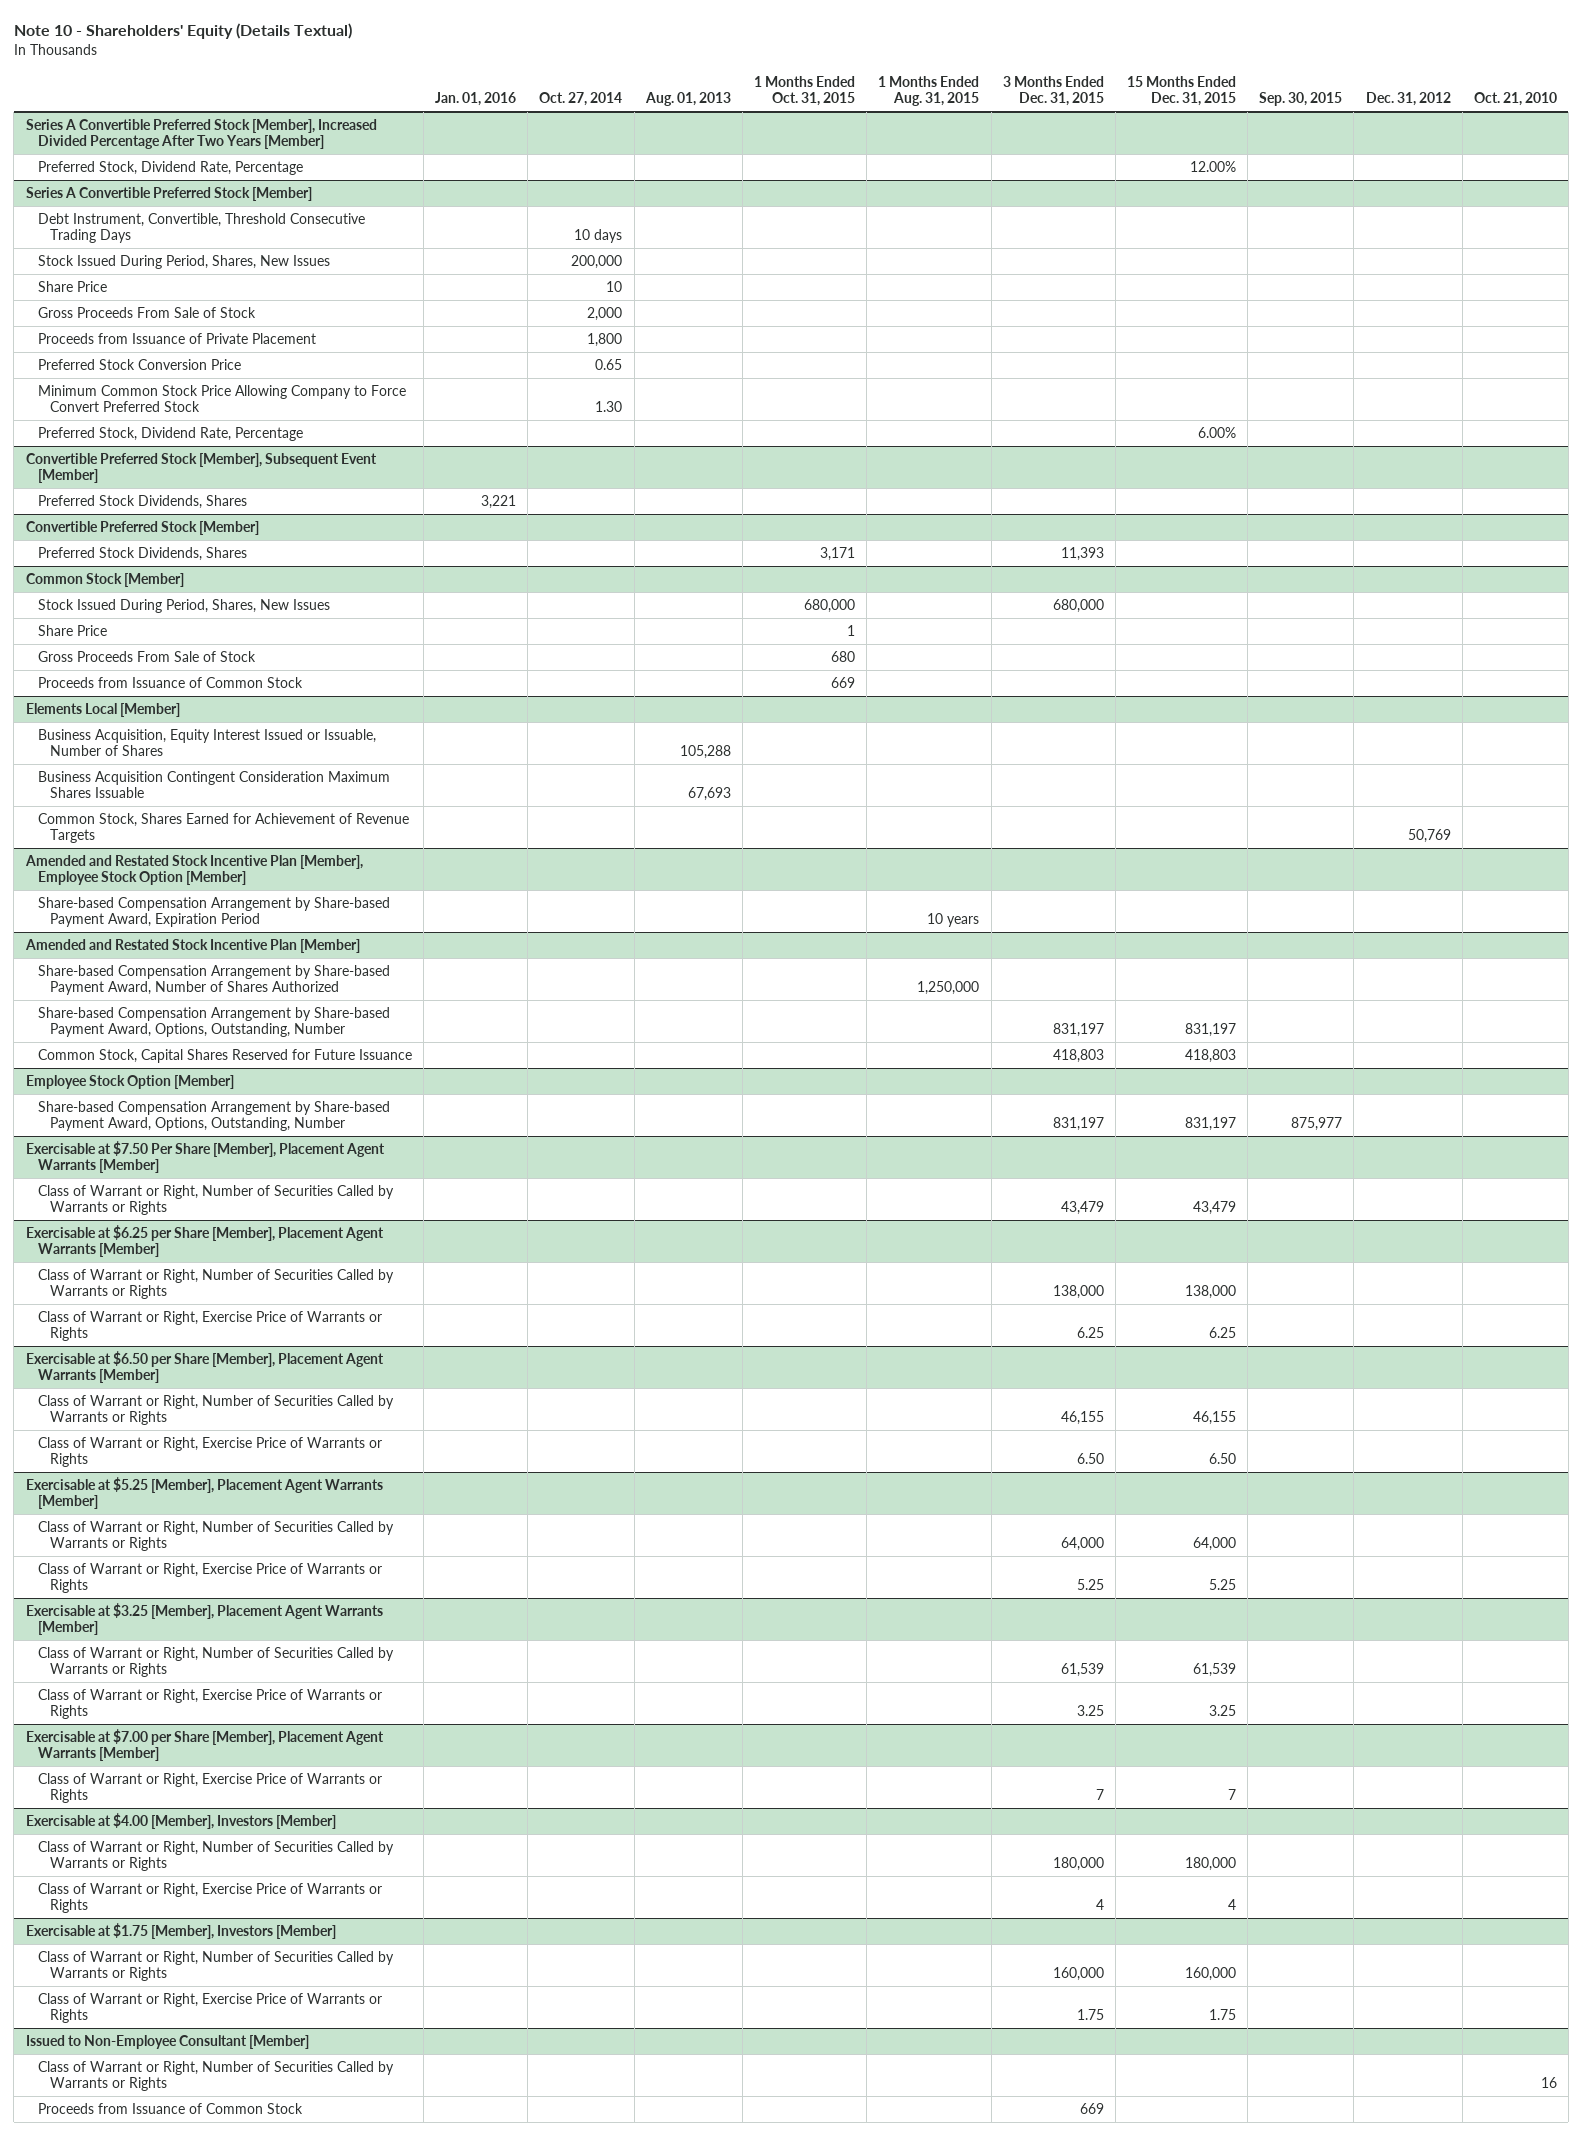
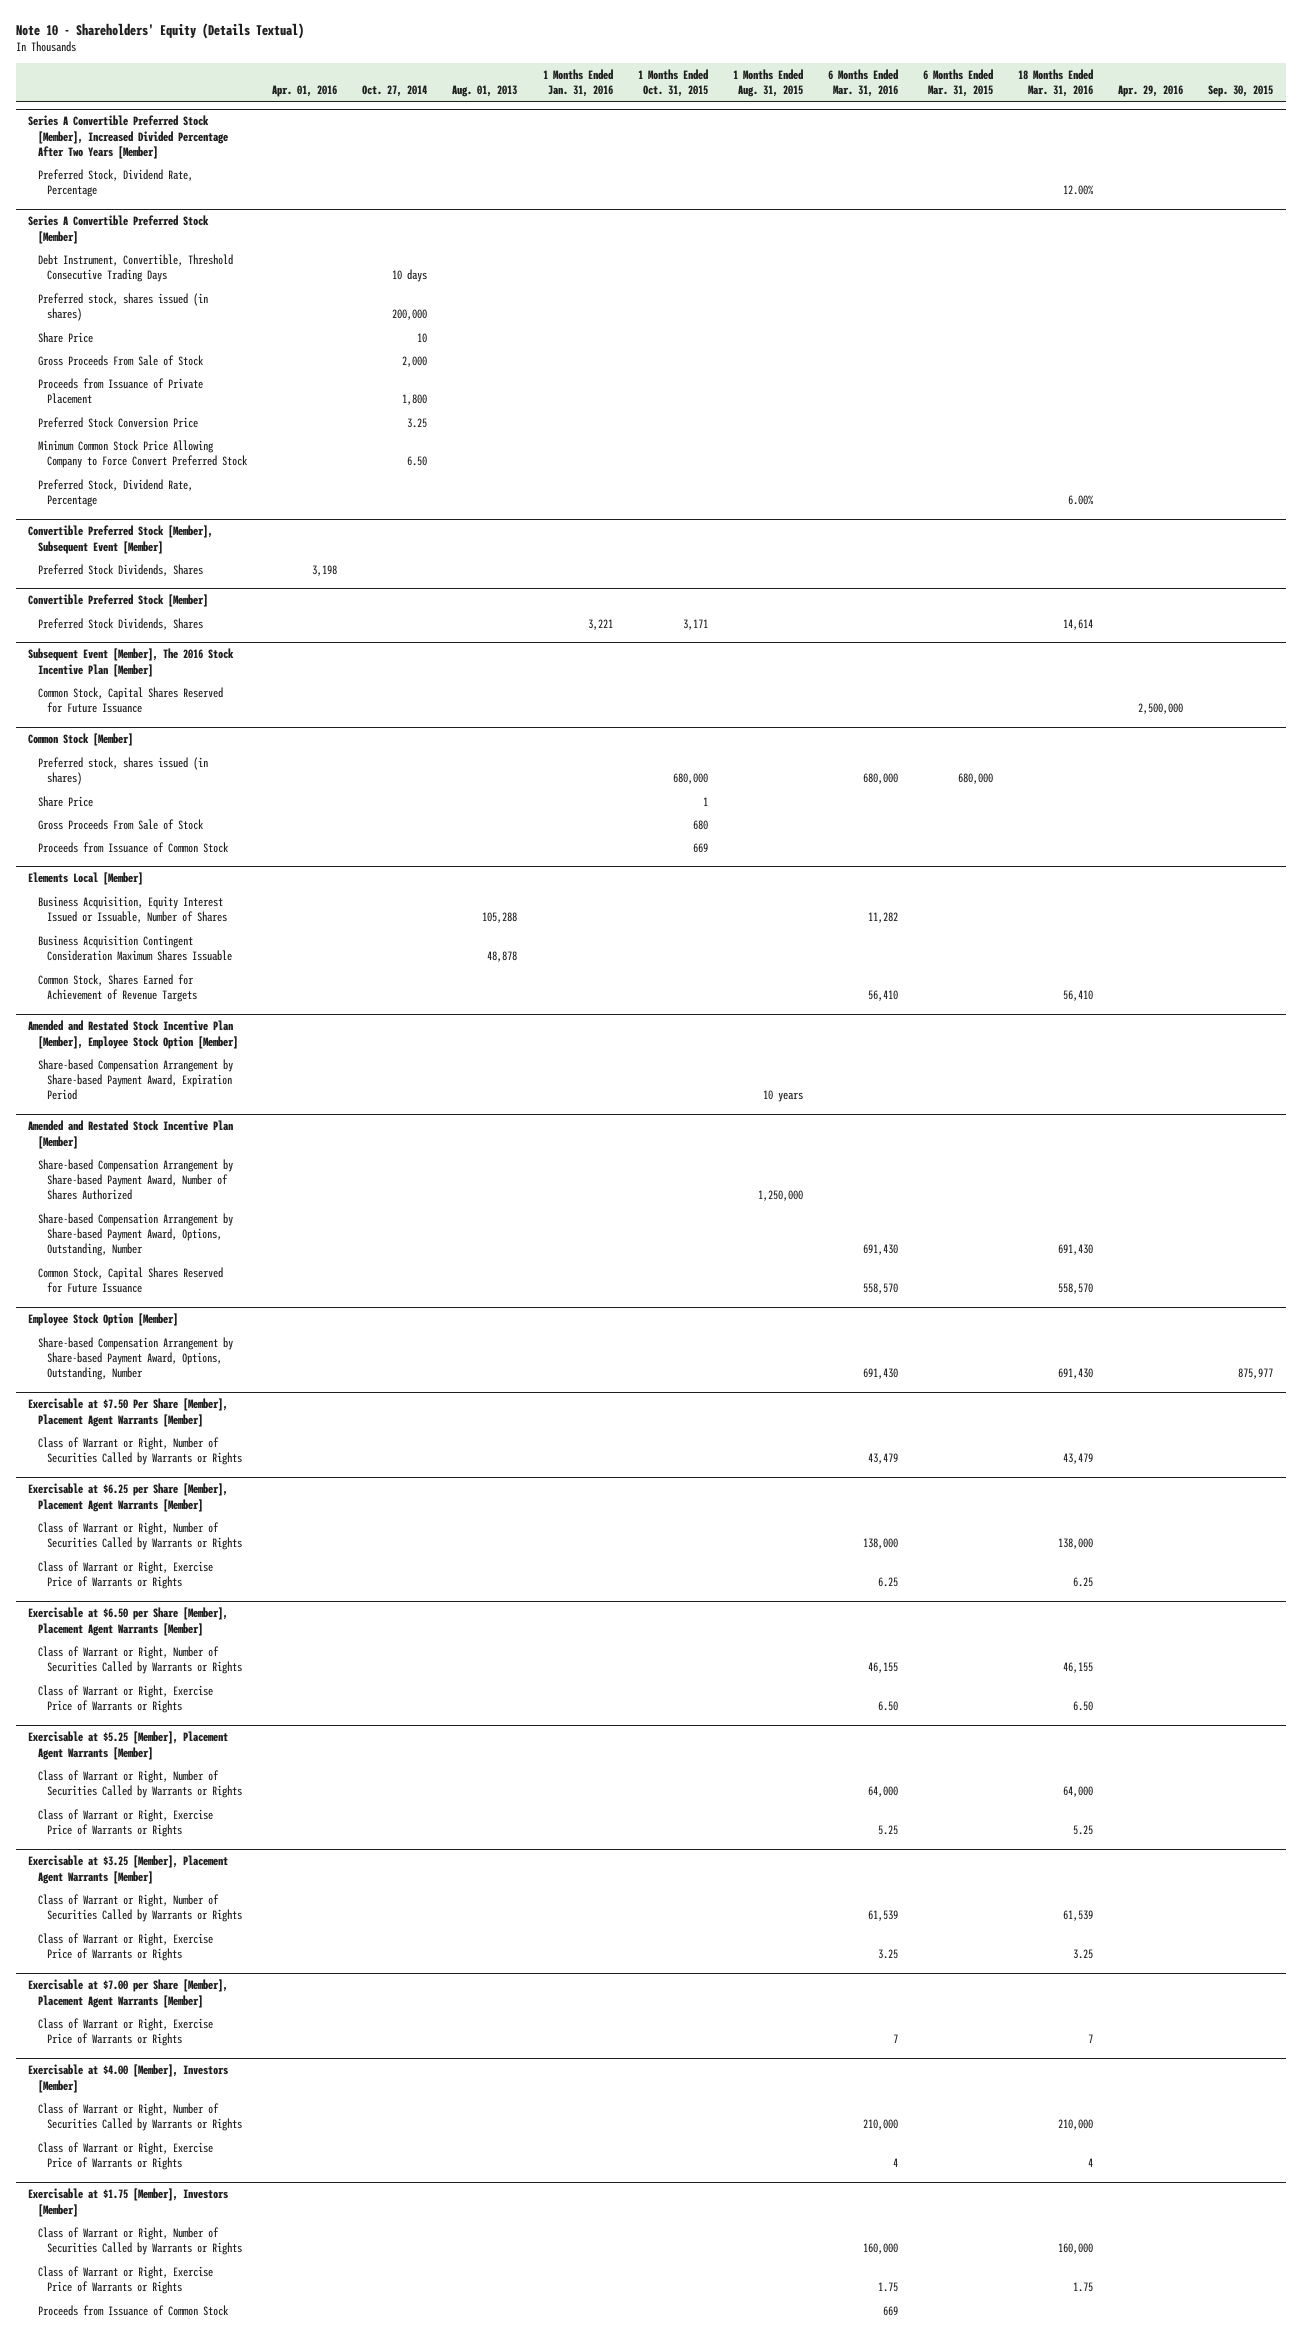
[435,92,517,107] Jan. 01, 2016 -> none
[1002,75,1104,107] 3 Months Ended Dec. 31, 2015 -> none
[1126,75,1236,107] 15 Months Ended Dec. 31, 2015 -> none
[1365,92,1451,107] Dec. 31, 2012 -> none
[1473,92,1557,107] Oct. 21, 2010 -> none
none -> [272,84,338,97] Apr. 01, 2016
none -> [542,68,613,97] 1 Months Ended Jan. 31, 2016
none -> [827,68,898,97] 6 Months Ended Mar. 31, 2016
none -> [923,68,994,97] 6 Months Ended Mar. 31, 2015
none -> [1018,68,1094,97] 18 Months Ended Mar. 31, 2016
none -> [1118,84,1184,97] Apr. 29, 2016
[37,255,330,270] Stock Issued During Period, Shares, New Issues -> [37,292,208,322] Preferred stock, shares issued (in shares)
[595,359,623,371] 0.65 -> [407,417,428,428] 3.25
[595,401,623,413] 1.30 -> [407,456,428,467] 6.50
none -> [28,648,235,677] Subsequent Event [Member], The 2016 Stock Incentive Plan [Member]
none -> [37,686,223,714] Common Stock, Capital Shares Reserved for Future Issuance
[37,599,330,614] Stock Issued During Period, Shares, New Issues -> [37,756,208,786] Preferred stock, shares issued (in shares)
[687,787,731,802] 67,693 -> [487,951,518,963] 48,878
[25,2035,309,2050] Issued to Non-Employee Consultant [Member] -> none
[37,2061,394,2092] Class of Warrant or Right, Number of Securities Called by Warrants or Rights -> none
[37,2103,303,2115] Proceeds from Issuance of Common Stock -> none
none -> [37,2304,229,2316] Proceeds from Issuance of Common Stock

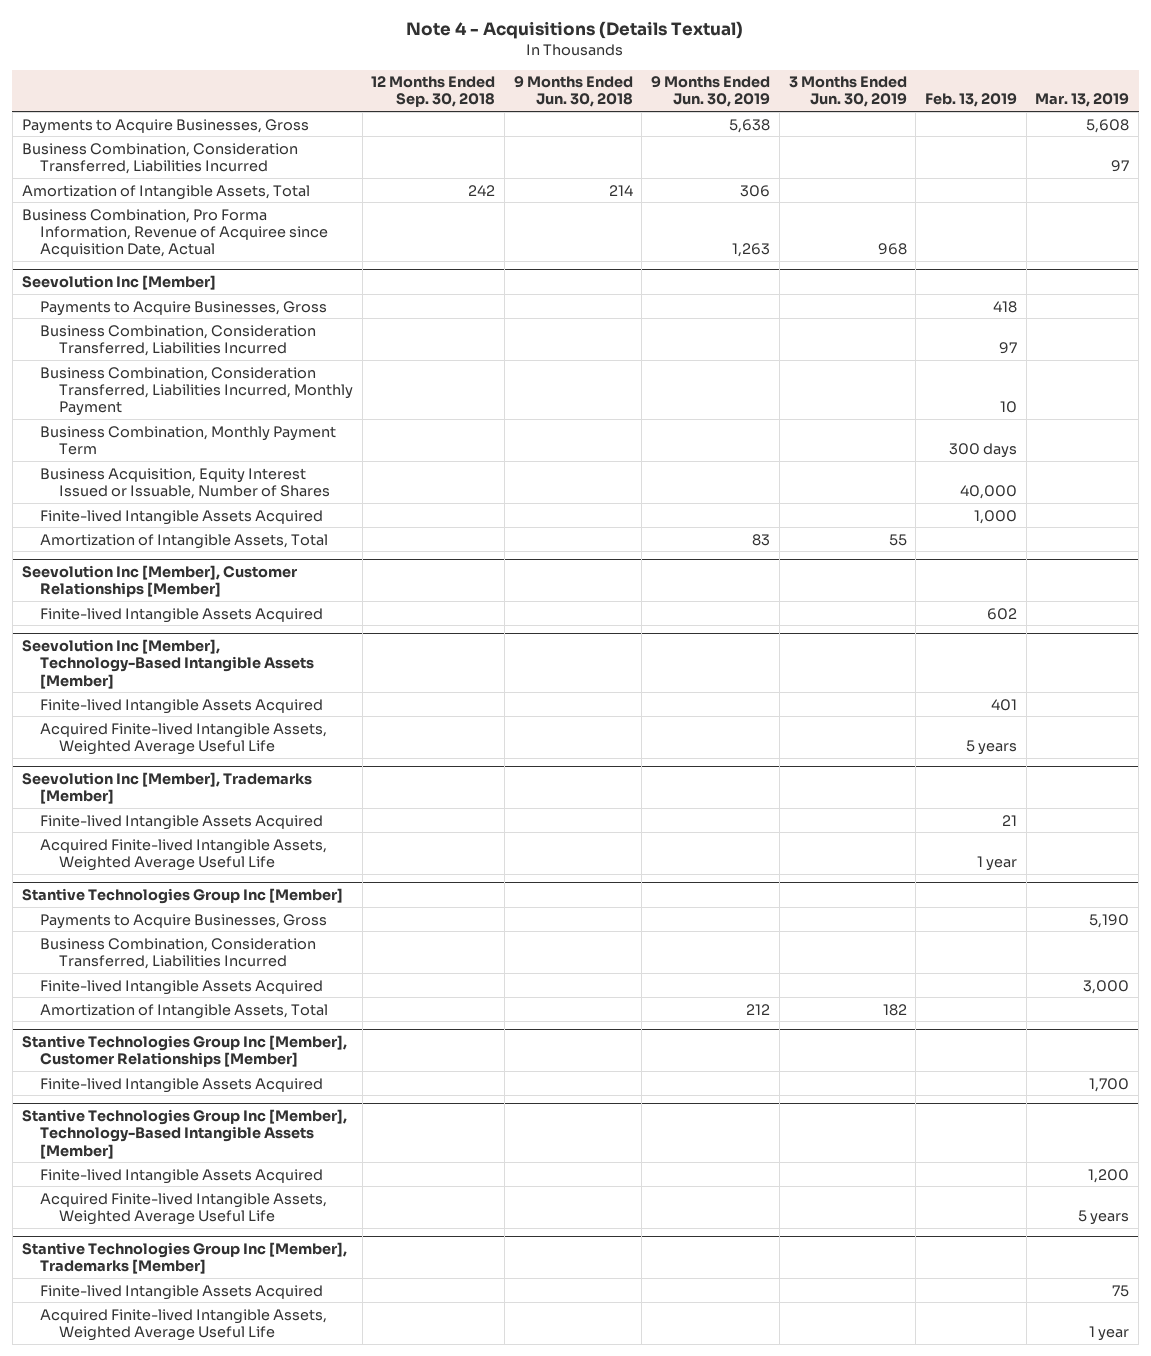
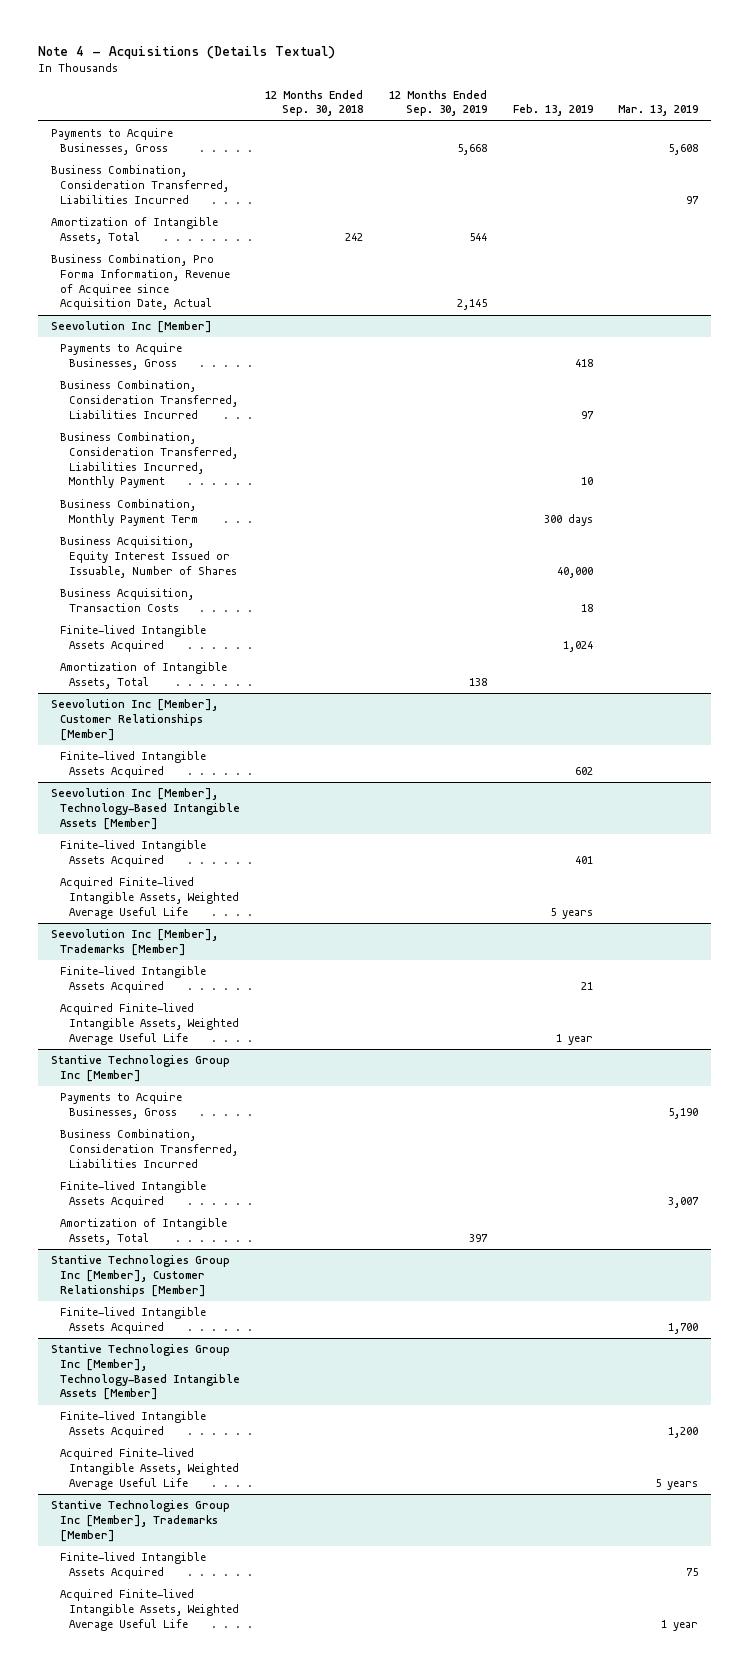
[513,76,633,108] 9 Months Ended Jun. 30, 2018 -> none
[651,76,771,108] 9 Months Ended Jun. 30, 2019 -> none
[788,76,907,108] 3 Months Ended Jun. 30, 2019 -> none
none -> [388,89,487,117] 12 Months Ended Sep. 30, 2019
none -> [59,588,194,612] Business Acquisition, Transaction Costs
[973,509,1017,524] 1,000 -> [562,640,593,652] 1,024
[1083,979,1130,994] 3,000 -> [668,1196,700,1208] 3,007

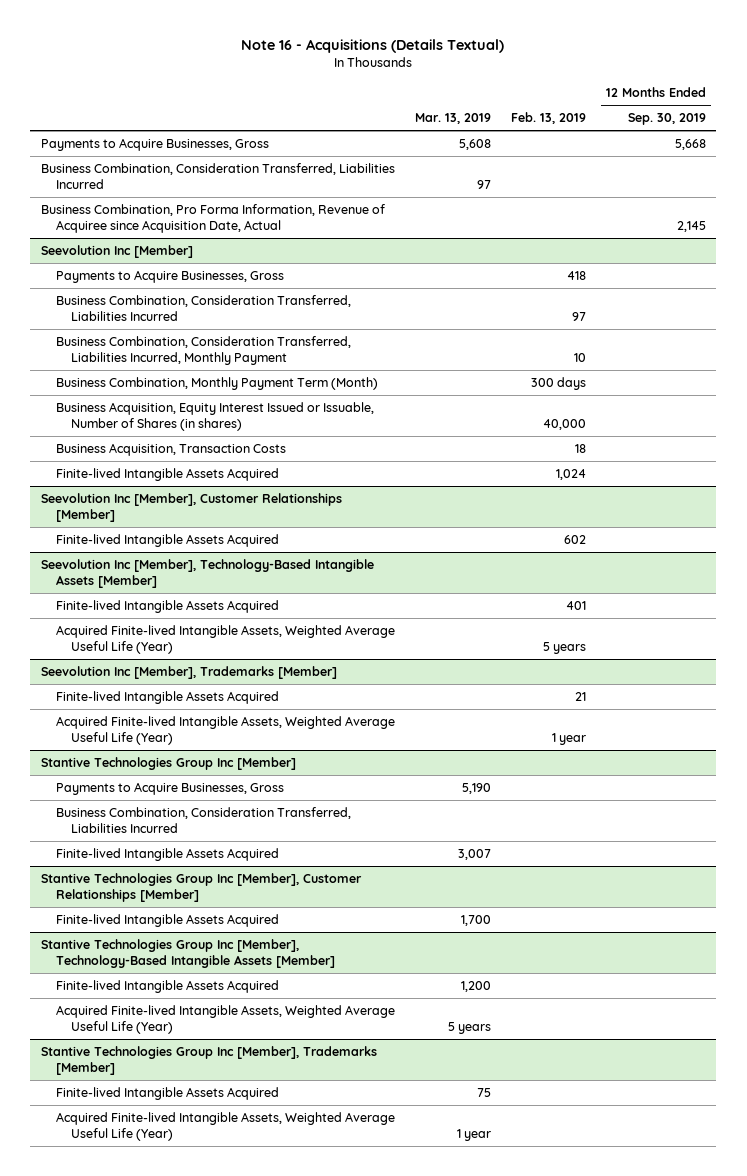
[37,46,335,60] Note 4 - Acquisitions (Details Textual) -> [241,39,505,54] Note 16 - Acquisitions (Details Textual)
[265,89,364,117] 12 Months Ended Sep. 30, 2018 -> none
[50,217,218,244] Amortization of Intangible Assets, Total -> none
[59,499,198,526] Business Combination, Monthly Payment Term -> [55,377,378,391] Business Combination, Monthly Payment Term (Month)
[59,536,237,578] Business Acquisition, Equity Interest Issued or Issuable, Number of Shares -> [55,402,374,432] Business Acquisition, Equity Interest Issued or Issuable, Number of Shares (in shares)
[59,662,227,689] Amortization of Intangible Assets, Total -> none
[59,877,239,919] Acquired Finite-lived Intangible Assets, Weighted Average Useful Life -> [55,625,395,655] Acquired Finite-lived Intangible Assets, Weighted Average Useful Life (Year)
[59,1003,239,1045] Acquired Finite-lived Intangible Assets, Weighted Average Useful Life -> [55,716,395,746] Acquired Finite-lived Intangible Assets, Weighted Average Useful Life (Year)
[59,1218,227,1245] Amortization of Intangible Assets, Total -> none
[59,1448,239,1490] Acquired Finite-lived Intangible Assets, Weighted Average Useful Life -> [55,1005,395,1035] Acquired Finite-lived Intangible Assets, Weighted Average Useful Life (Year)
[59,1589,239,1631] Acquired Finite-lived Intangible Assets, Weighted Average Useful Life -> [55,1112,395,1142] Acquired Finite-lived Intangible Assets, Weighted Average Useful Life (Year)

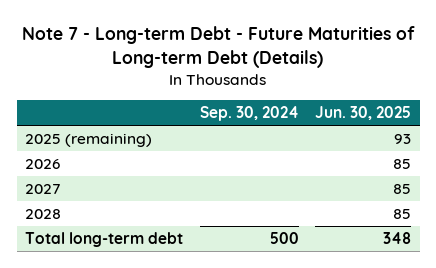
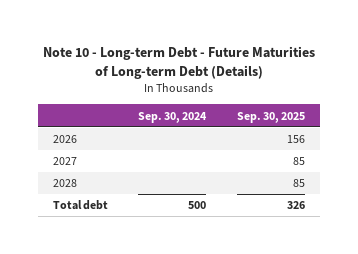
[22,26,416,69] Note 7 - Long-term Debt - Future Maturities of Long-term Debt (Details) -> [42,45,315,79] Note 10 - Long-term Debt - Future Maturities of Long-term Debt (Details)
[315,106,412,121] Jun. 30, 2025 -> none
none -> [236,111,305,123] Sep. 30, 2025
[24,132,152,147] 2025 (remaining) -> none
[24,231,183,247] Total long-term debt -> [53,200,109,211] Total debt

